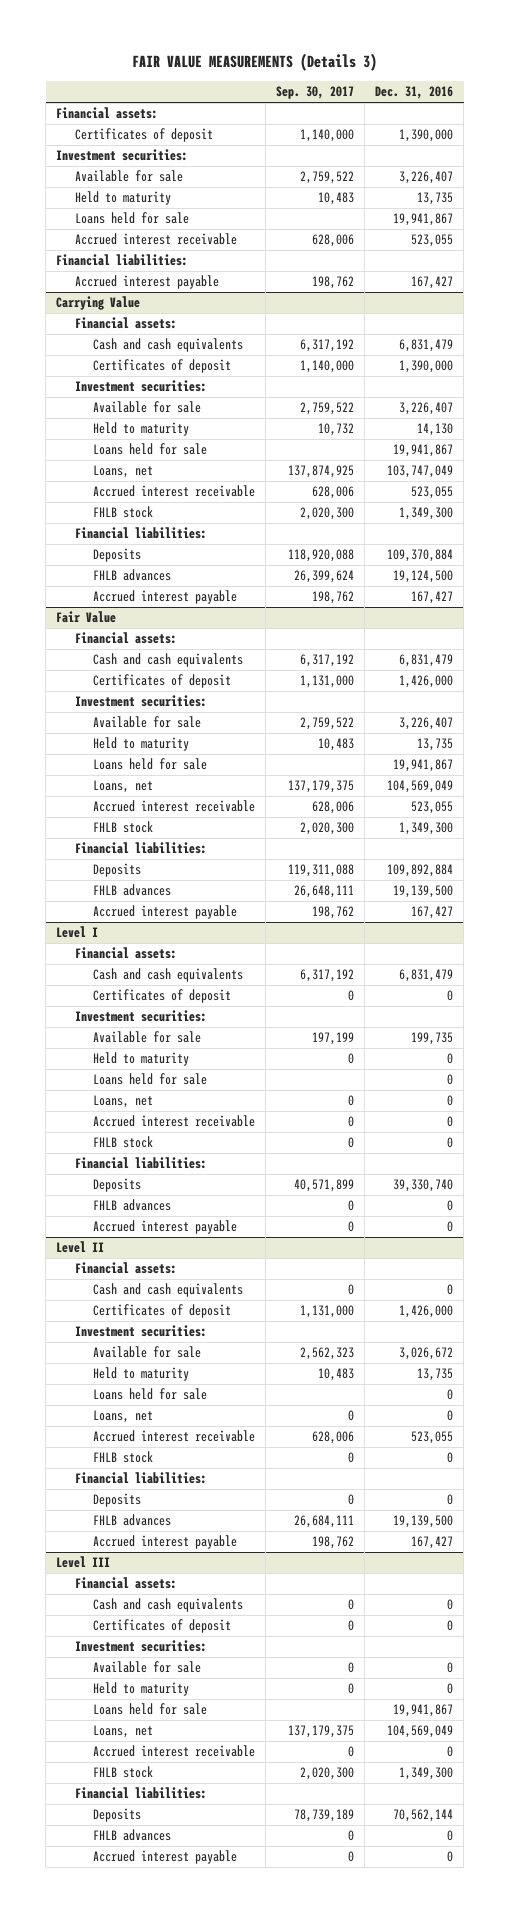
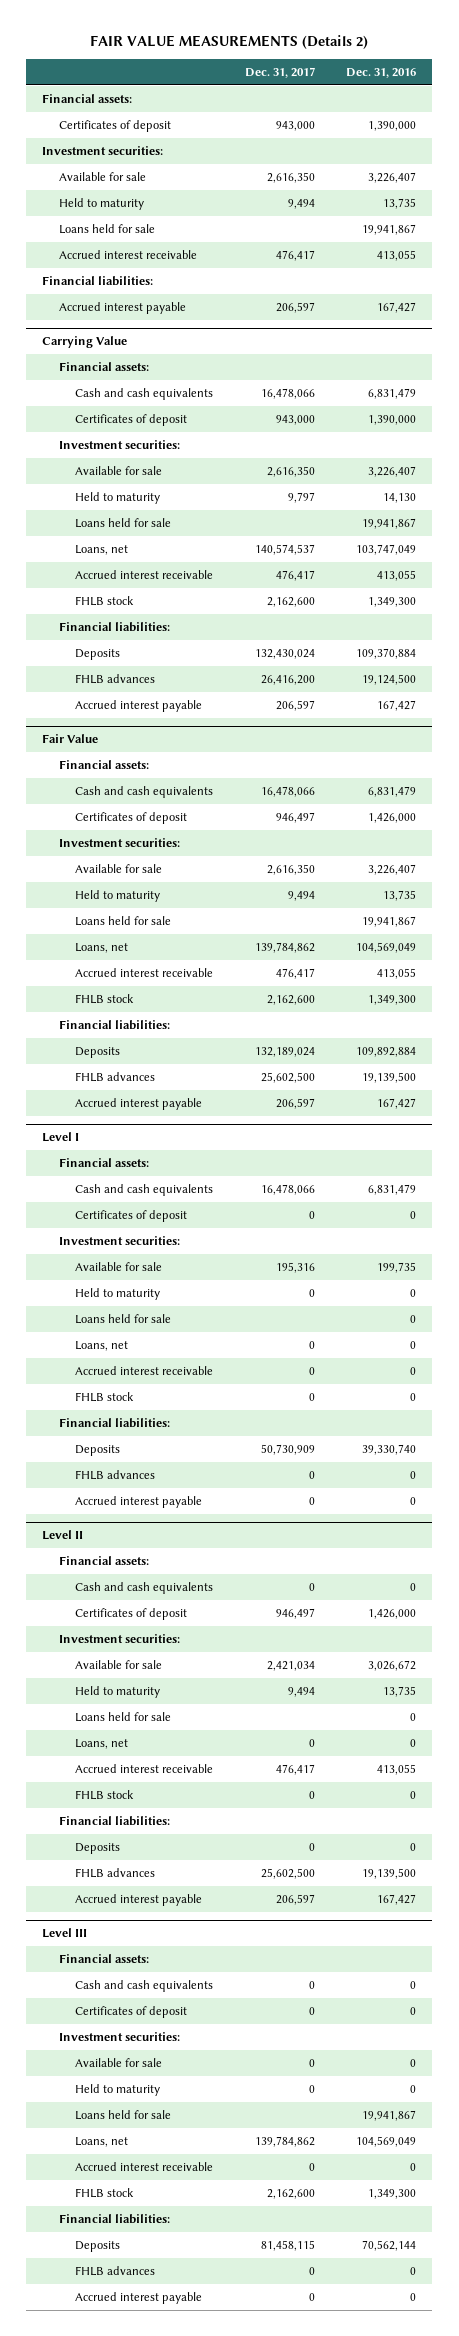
[131,53,377,72] FAIR VALUE MEASUREMENTS (Details 3) -> [90,35,369,50] FAIR VALUE MEASUREMENTS (Details 2)
[275,86,354,100] Sep. 30, 2017 -> none
none -> [244,66,315,78] Dec. 31, 2017
[411,234,454,248] 523,055 -> [377,250,417,262] 413,055
[411,486,454,500] 523,055 -> [377,570,417,582] 413,055
[411,801,454,815] 523,055 -> [377,968,417,980] 413,055
[411,1431,454,1445] 523,055 -> [377,1764,417,1776] 413,055

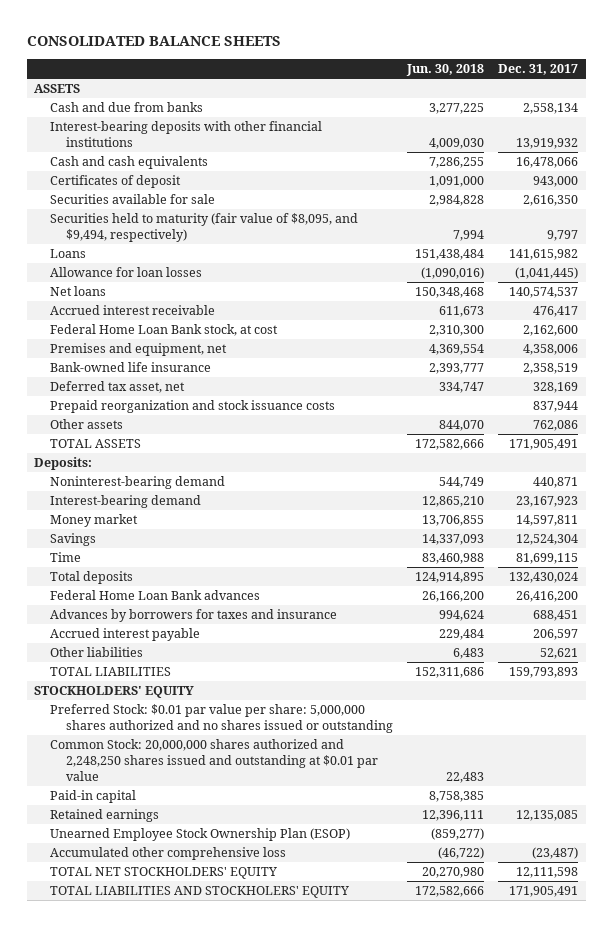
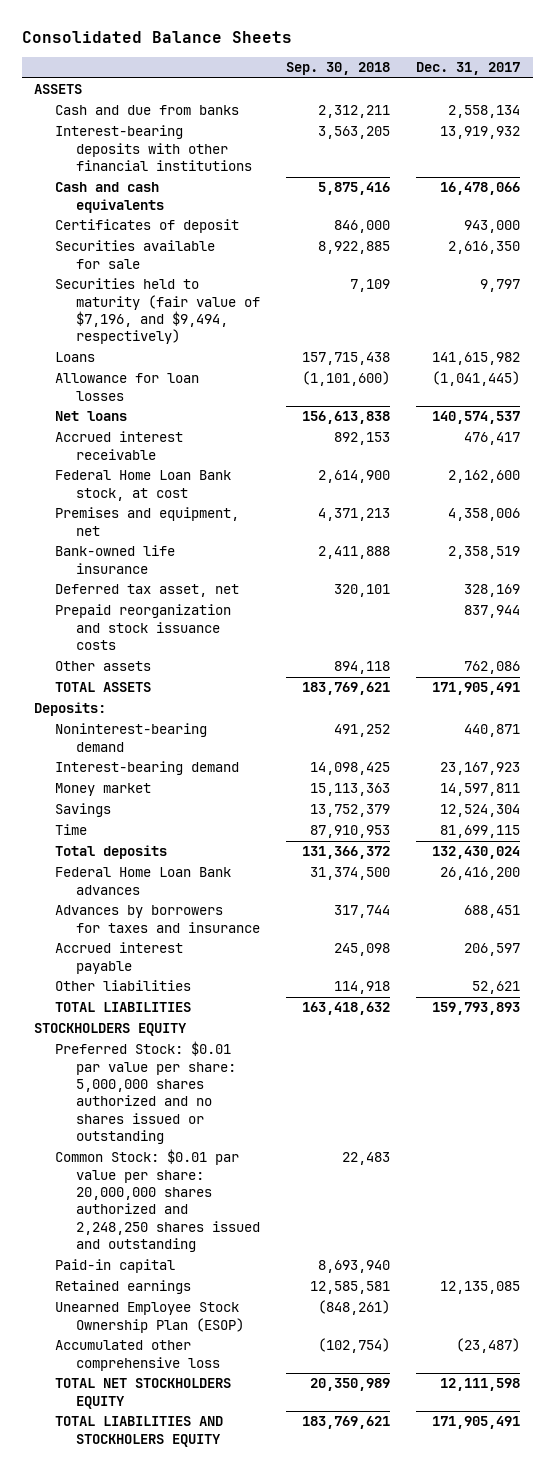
[26,36,281,47] CONSOLIDATED BALANCE SHEETS -> [21,30,292,43] Consolidated Balance Sheets
[406,64,485,77] Jun. 30, 2018 -> none
none -> [286,62,391,76] Sep. 30, 2018
[49,213,358,242] Securities held to maturity (fair value of $8,095, and $9,494, respectively) -> [55,278,261,345] Securities held to maturity (fair value of $7,196, and $9,494, respectively)
[33,686,194,699] STOCKHOLDERS' EQUITY -> [34,1023,188,1037] STOCKHOLDERS EQUITY
[49,739,378,781] Common Stock: 20,000,000 shares authorized and 2,248,250 shares issued and outstanding at $0.01 par value -> [55,1149,261,1253] Common Stock: $0.01 par value per share: 20,000,000 shares authorized and 2,248,250 shares issued and outstanding
[49,867,277,880] TOTAL NET STOCKHOLDERS' EQUITY -> [55,1378,232,1409] TOTAL NET STOCKHOLDERS EQUITY
[49,886,349,899] TOTAL LIABILITIES AND STOCKHOLERS' EQUITY -> [55,1416,224,1447] TOTAL LIABILITIES AND STOCKHOLERS EQUITY

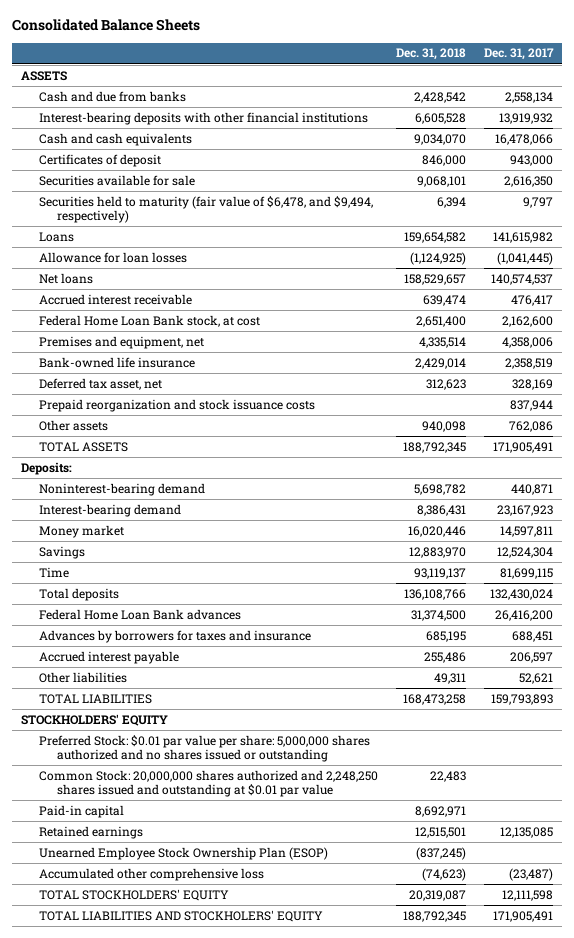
[286,62,391,76] Sep. 30, 2018 -> none
none -> [395,48,466,61] Dec. 31, 2018
[55,278,261,345] Securities held to maturity (fair value of $7,196, and $9,494, respectively) -> [38,195,373,224] Securities held to maturity (fair value of $6,478, and $9,494, respectively)
[34,1023,188,1037] STOCKHOLDERS EQUITY -> [20,713,168,726] STOCKHOLDERS' EQUITY
[55,1149,261,1253] Common Stock: $0.01 par value per share: 20,000,000 shares authorized and 2,248,250 shares issued and outstanding -> [38,769,378,798] Common Stock: 20,000,000 shares authorized and 2,248,250 shares issued and outstanding at $0.01 par value
[55,1378,232,1409] TOTAL NET STOCKHOLDERS EQUITY -> [38,888,229,901] TOTAL STOCKHOLDERS' EQUITY
[55,1416,224,1447] TOTAL LIABILITIES AND STOCKHOLERS EQUITY -> [38,909,323,922] TOTAL LIABILITIES AND STOCKHOLERS' EQUITY

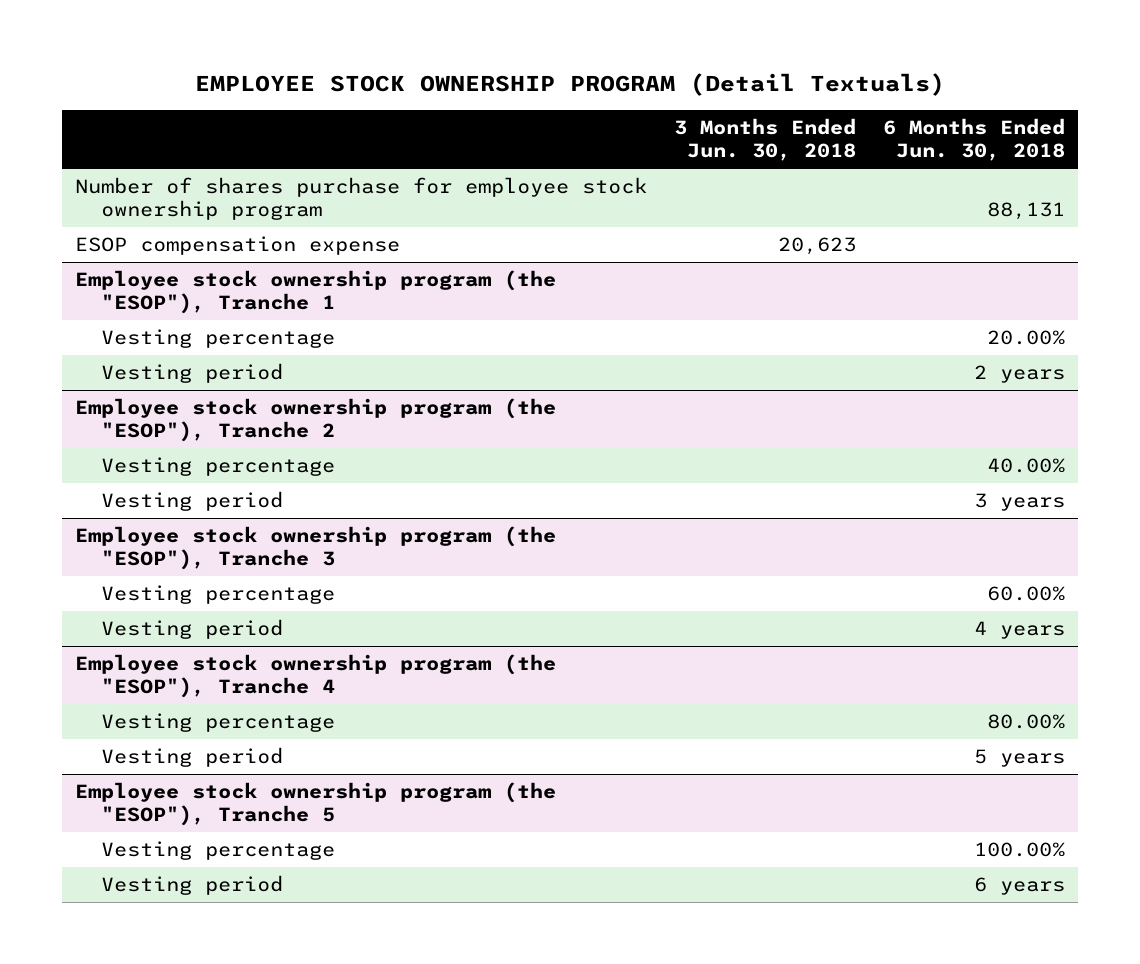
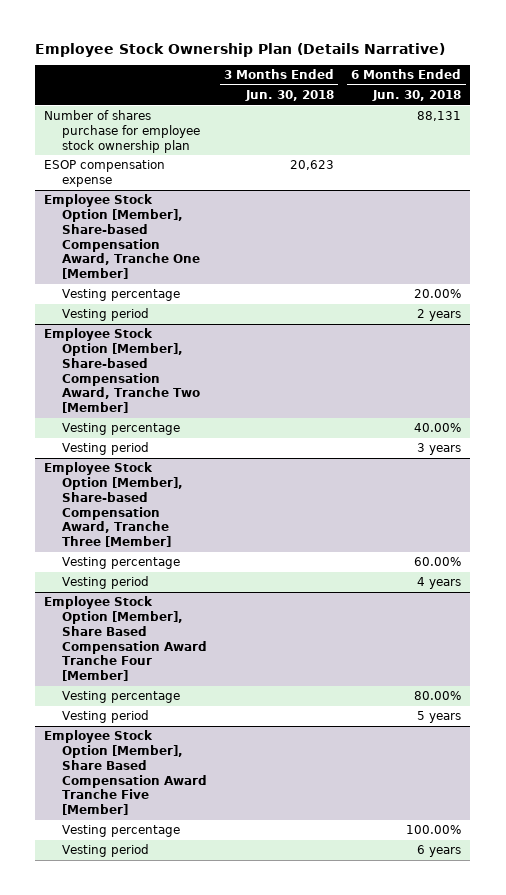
[195,73,946,97] EMPLOYEE STOCK OWNERSHIP PROGRAM (Detail Textuals) -> [35,42,446,57] Employee Stock Ownership Plan (Details Narrative)
[75,177,648,221] Number of shares purchase for employee stock ownership program -> [44,110,200,153] Number of shares purchase for employee stock ownership plan
[75,270,557,315] Employee stock ownership program (the "ESOP"), Tranche 1 -> none
none -> [44,194,200,280] Employee Stock Option [Member], Share-based Compensation Award, Tranche One [Member]
[75,398,557,443] Employee stock ownership program (the "ESOP"), Tranche 2 -> none
none -> [44,328,200,414] Employee Stock Option [Member], Share-based Compensation Award, Tranche Two [Member]
[75,526,557,571] Employee stock ownership program (the "ESOP"), Tranche 3 -> none
none -> [44,462,183,548] Employee Stock Option [Member], Share-based Compensation Award, Tranche Three [Member]
[75,654,557,699] Employee stock ownership program (the "ESOP"), Tranche 4 -> none
none -> [44,596,207,682] Employee Stock Option [Member], Share Based Compensation Award Tranche Four [Member]
[75,782,557,827] Employee stock ownership program (the "ESOP"), Tranche 5 -> none
none -> [44,730,207,816] Employee Stock Option [Member], Share Based Compensation Award Tranche Five [Member]

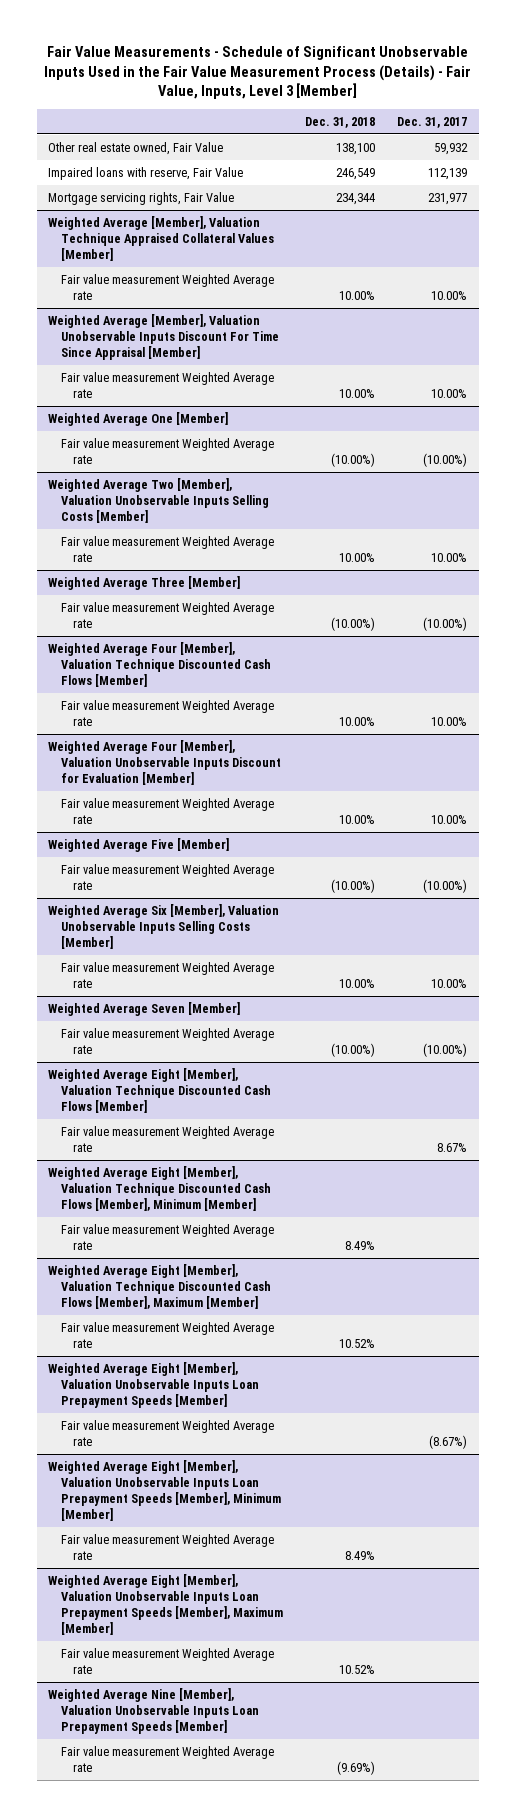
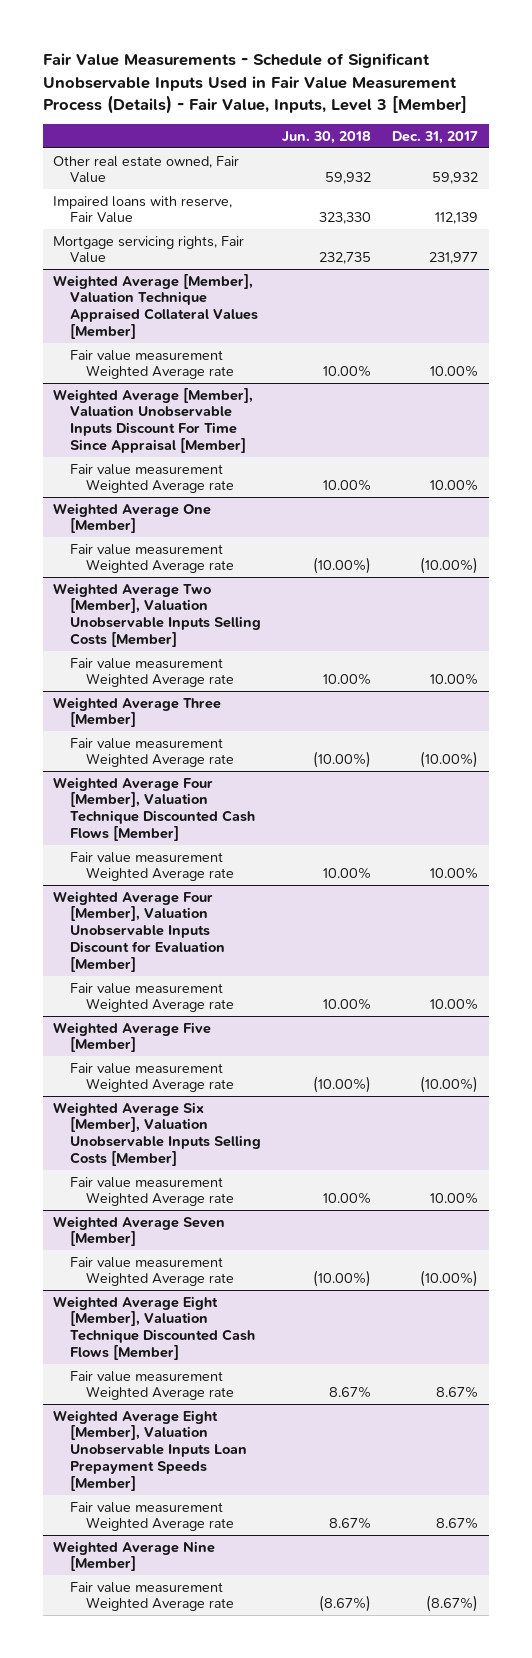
[43,45,471,100] Fair Value Measurements - Schedule of Significant Unobservable Inputs Used in the Fair Value Measurement Process (Details) - Fair Value, Inputs, Level 3 [Member] -> [42,53,467,115] Fair Value Measurements - Schedule of Significant Unobservable Inputs Used in Fair Value Measurement Process (Details) - Fair Value, Inputs, Level 3 [Member]
[304,116,375,128] Dec. 31, 2018 -> none
none -> [281,130,371,144] Jun. 30, 2018
[48,1165,271,1211] Weighted Average Eight [Member], Valuation Technique Discounted Cash Flows [Member], Minimum [Member] -> none
[60,1223,274,1250] Fair value measurement Weighted Average rate -> none
[48,1263,271,1309] Weighted Average Eight [Member], Valuation Technique Discounted Cash Flows [Member], Maximum [Member] -> none
[60,1321,274,1348] Fair value measurement Weighted Average rate -> none
none -> [69,1501,234,1532] Fair value measurement Weighted Average rate
none -> [53,1540,216,1572] Weighted Average Nine [Member]
[48,1459,281,1521] Weighted Average Eight [Member], Valuation Unobservable Inputs Loan Prepayment Speeds [Member], Minimum [Member] -> none
[60,1533,274,1560] Fair value measurement Weighted Average rate -> none
[48,1573,283,1635] Weighted Average Eight [Member], Valuation Unobservable Inputs Loan Prepayment Speeds [Member], Maximum [Member] -> none
[60,1647,274,1674] Fair value measurement Weighted Average rate -> none
[48,1687,259,1734] Weighted Average Nine [Member], Valuation Unobservable Inputs Loan Prepayment Speeds [Member] -> none
[60,1745,274,1772] Fair value measurement Weighted Average rate -> none

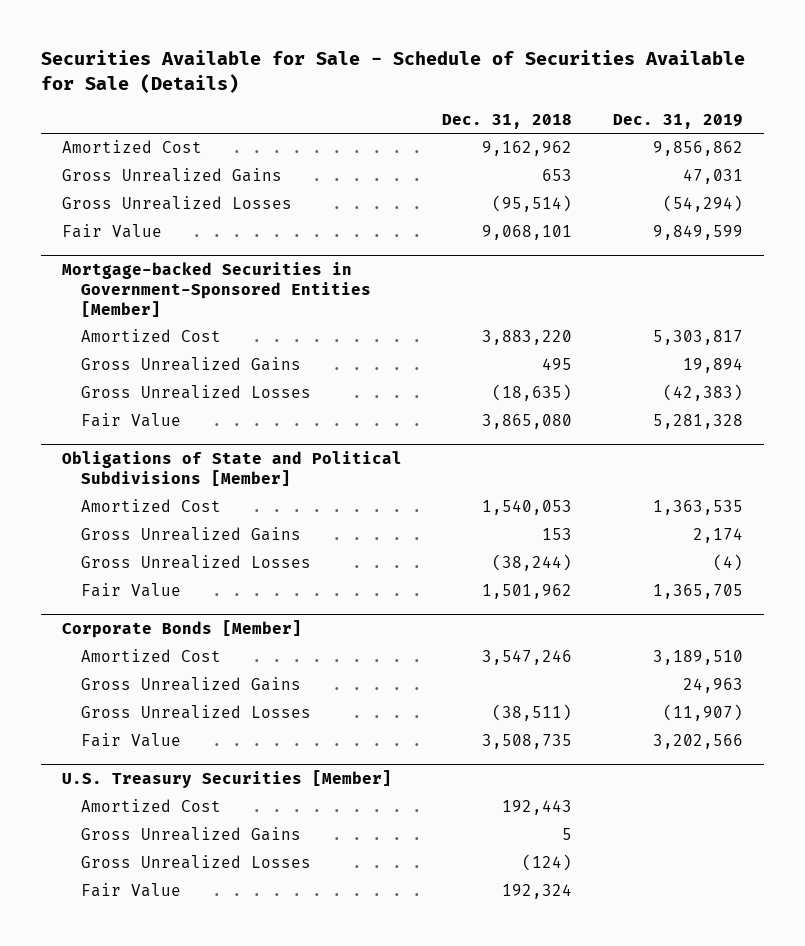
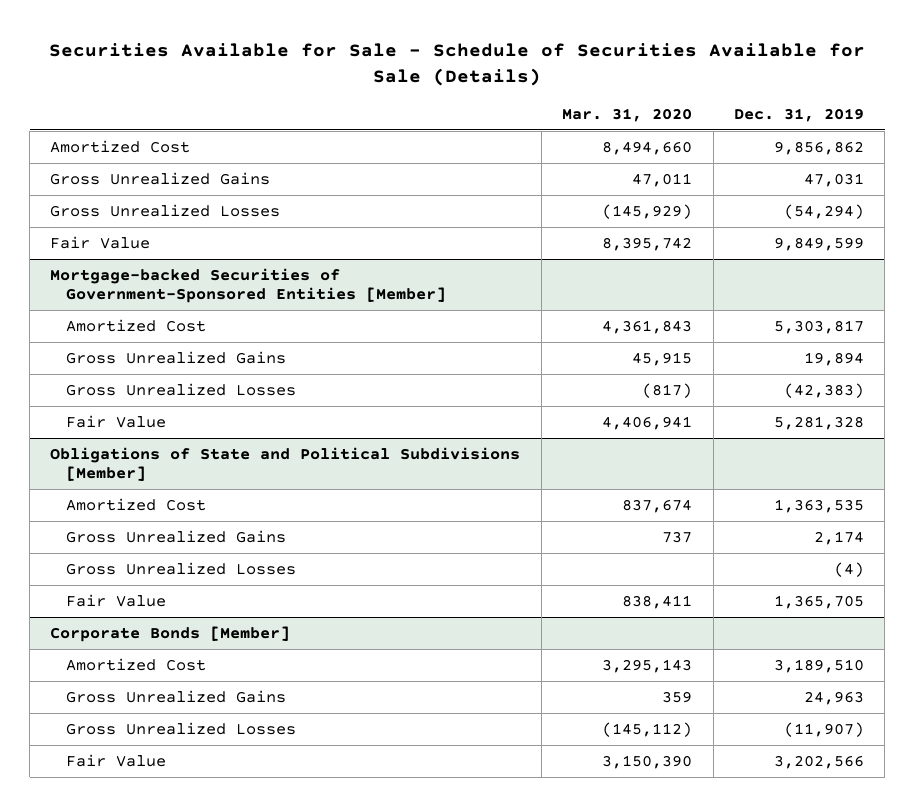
[442,113,573,129] Dec. 31, 2018 -> none
none -> [562,108,693,123] Mar. 31, 2020
[61,262,371,317] Mortgage-backed Securities in Government-Sponsored Entities [Member] -> [50,267,447,304] Mortgage-backed Securities of Government-Sponsored Entities [Member]
[61,770,392,789] U.S. Treasury Securities [Member] -> none
[80,799,221,813] Amortized Cost -> none
[80,827,301,842] Gross Unrealized Gains -> none
[80,855,311,870] Gross Unrealized Losses -> none
[80,883,181,898] Fair Value -> none

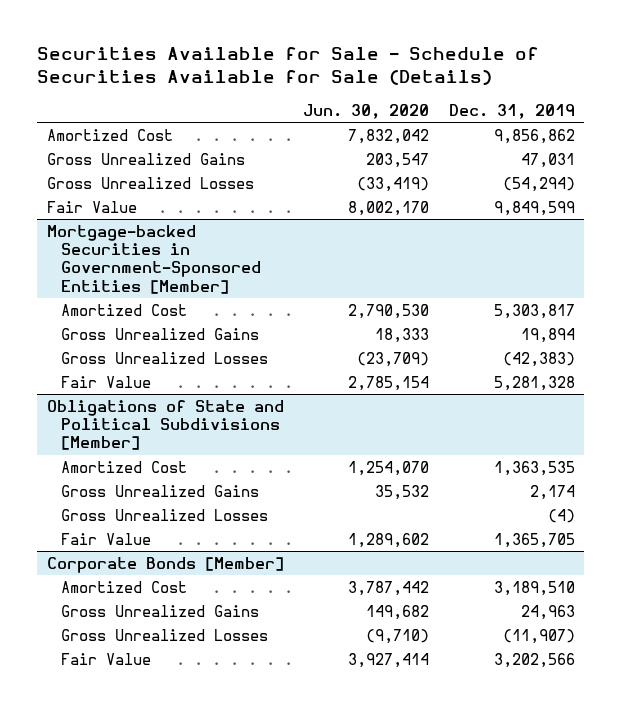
[562,108,693,123] Mar. 31, 2020 -> none
none -> [303,104,430,120] Jun. 30, 2020
[50,267,447,304] Mortgage-backed Securities of Government-Sponsored Entities [Member] -> [46,224,262,294] Mortgage-backed Securities in Government-Sponsored Entities [Member]

